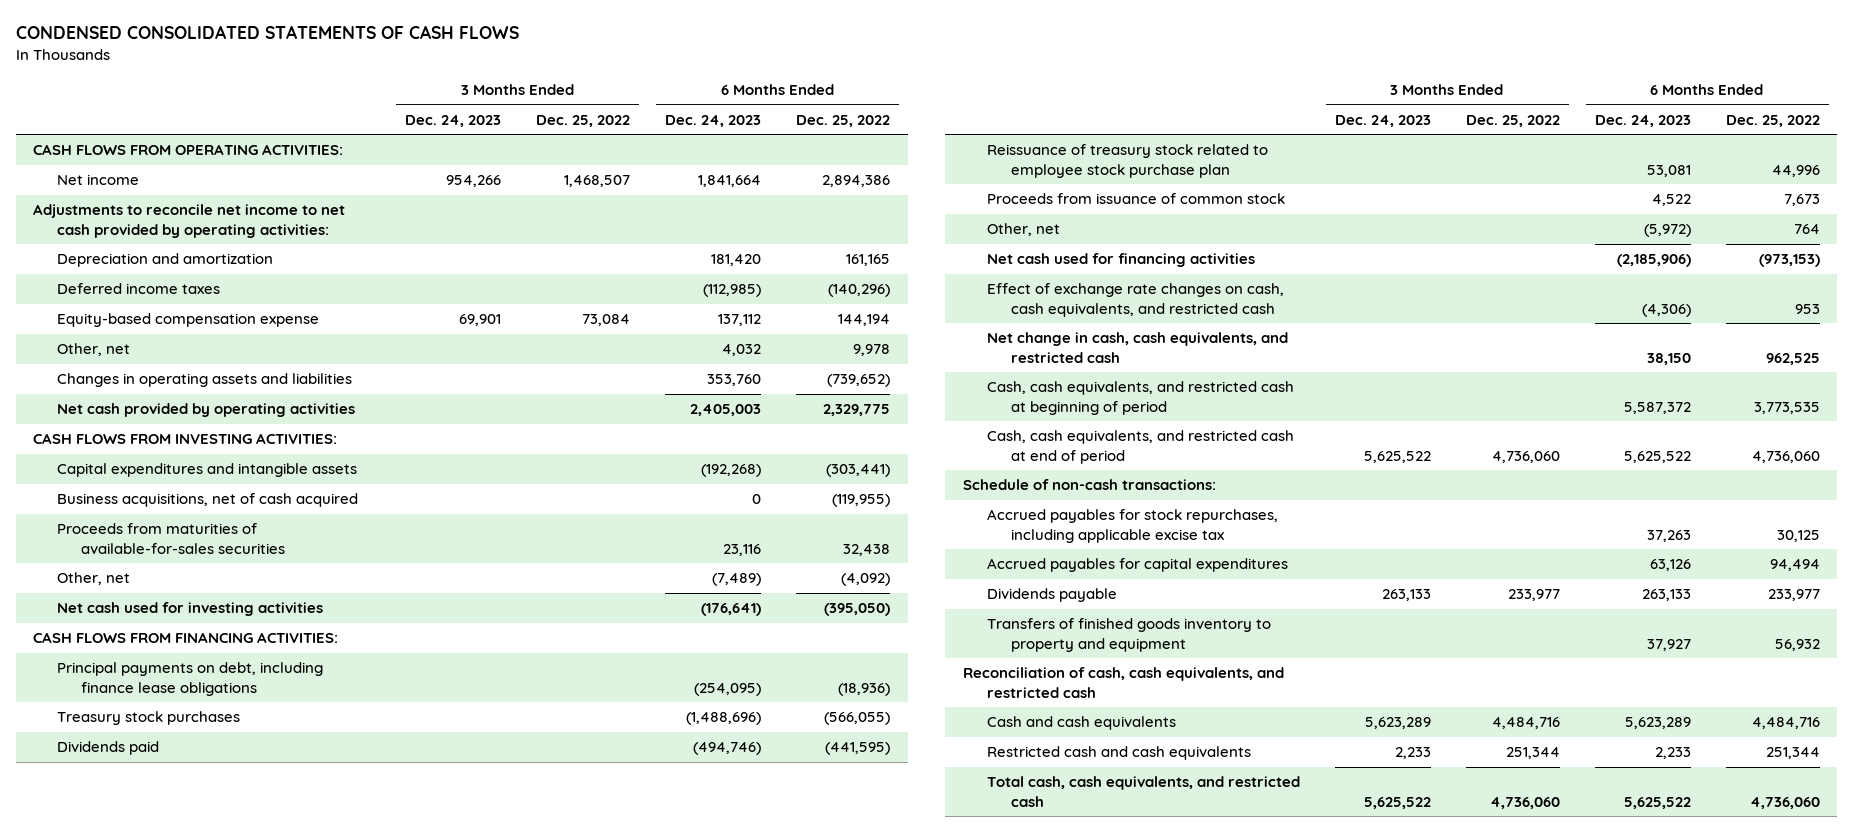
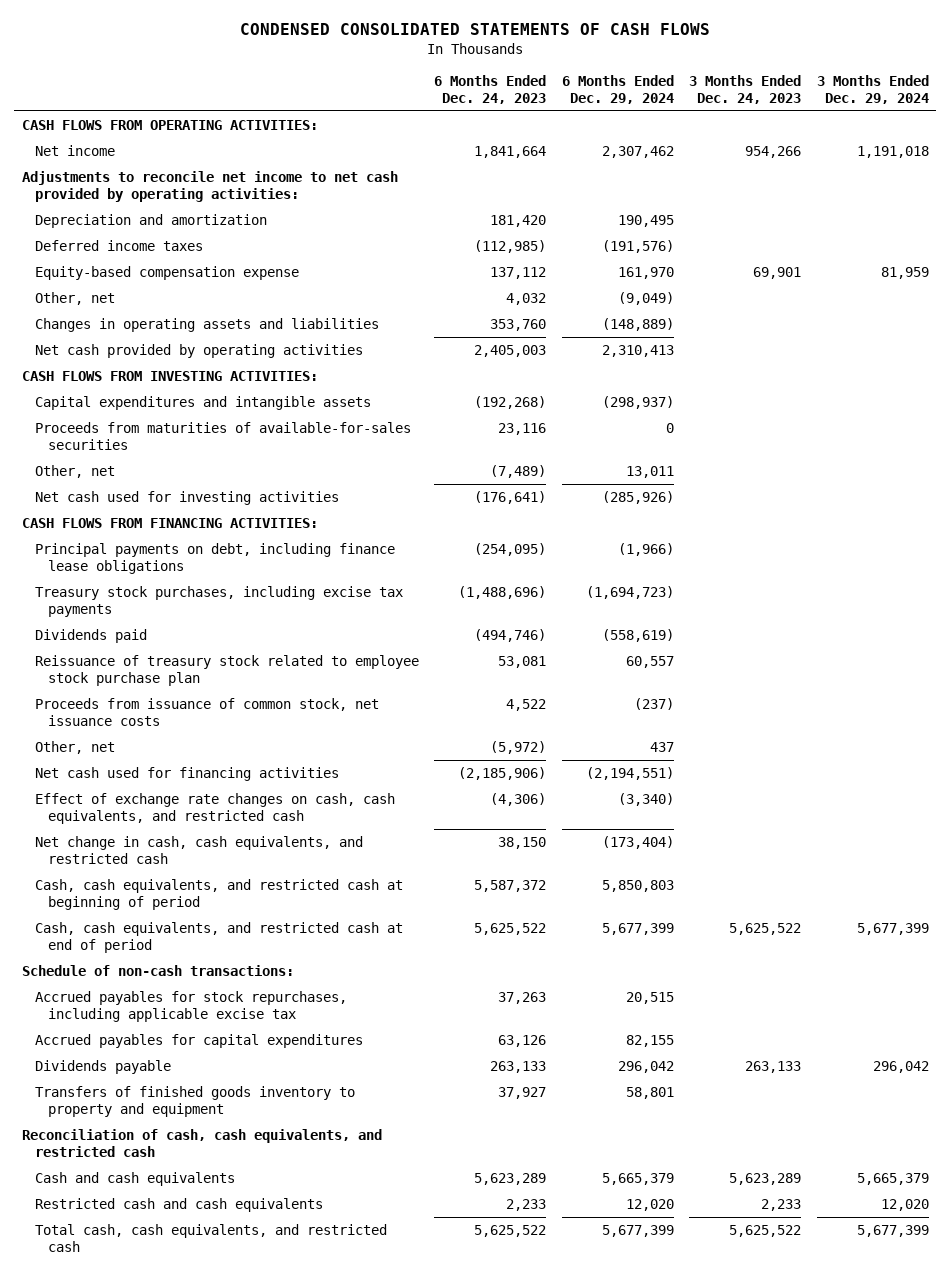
[536,114,631,127] Dec. 25, 2022 -> none
[796,114,891,127] Dec. 25, 2022 -> none
none -> [561,74,674,104] 6 Months Ended Dec. 29, 2024
none -> [816,74,929,104] 3 Months Ended Dec. 29, 2024
[57,493,359,508] Business acquisitions, net of cash acquired -> none
[57,711,241,726] Treasury stock purchases -> [35,586,404,618] Treasury stock purchases, including excise tax payments
[986,193,1285,205] Proceeds from issuance of common stock -> [35,698,380,727] Proceeds from issuance of common stock, net issuance costs

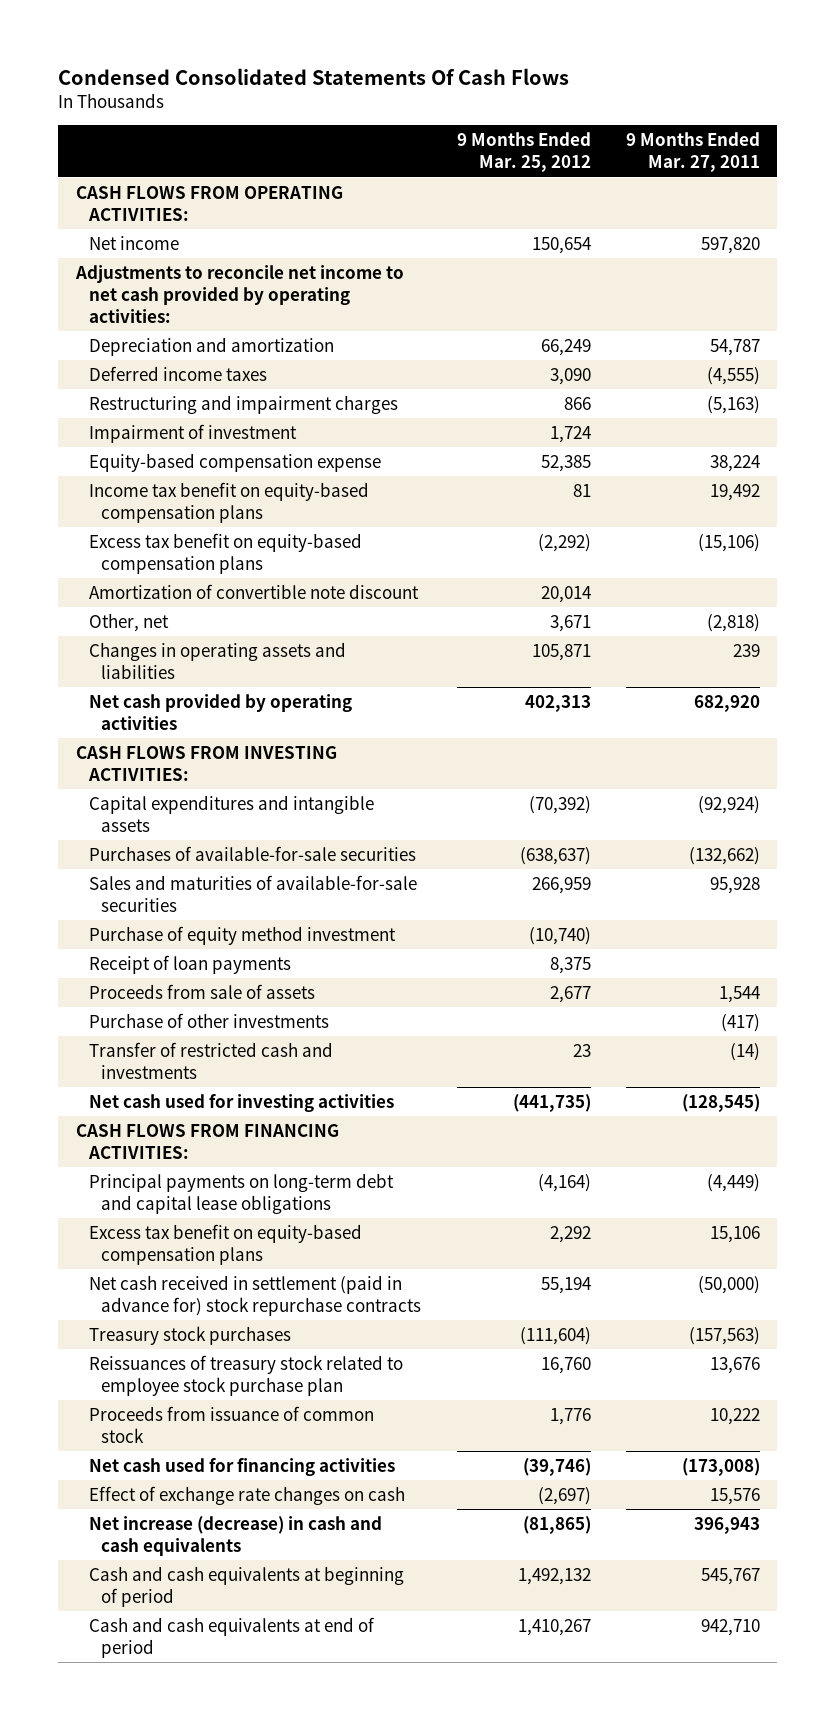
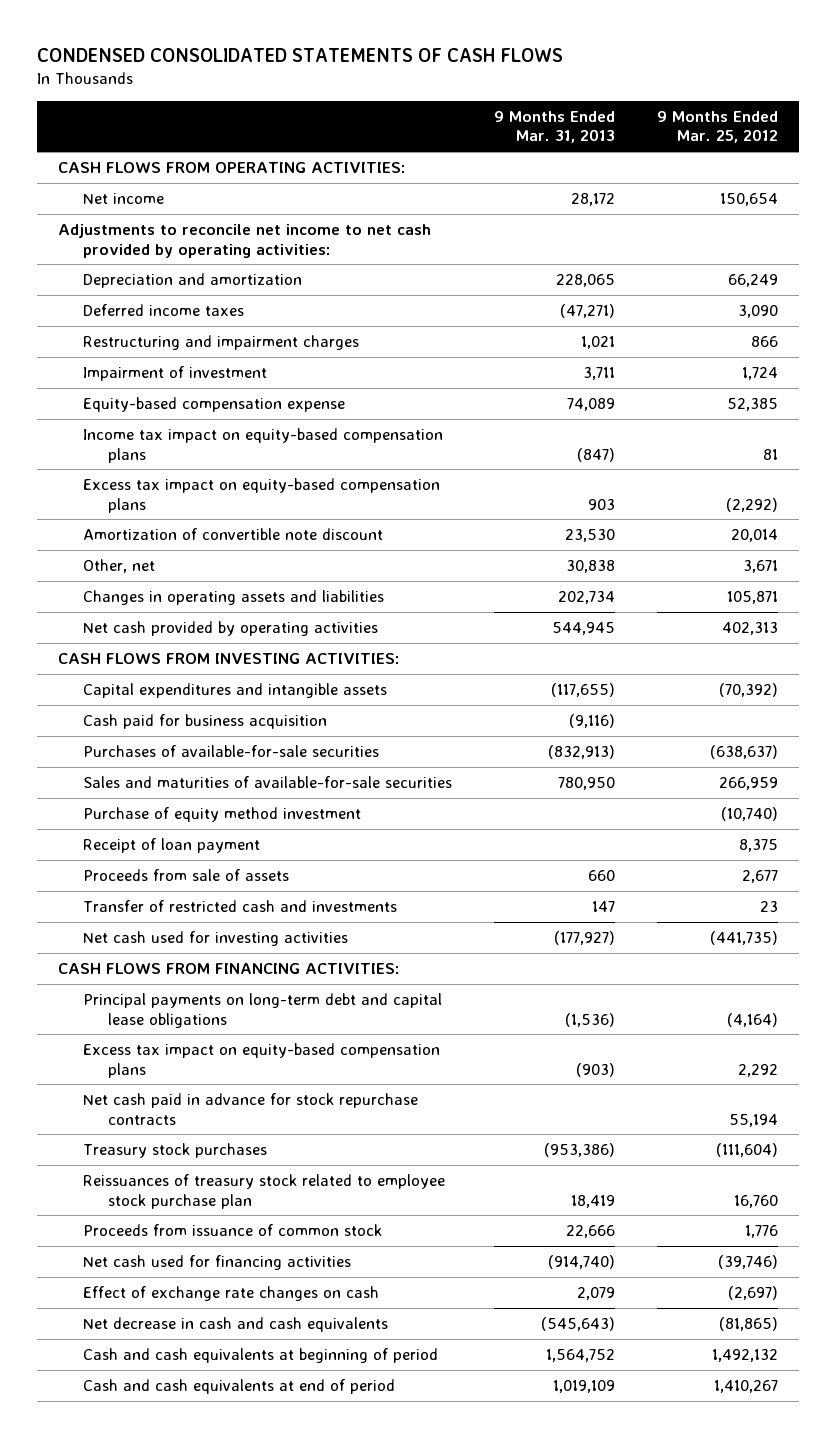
[58,67,570,85] Condensed Consolidated Statements Of Cash Flows -> [36,48,563,63] CONDENSED CONSOLIDATED STATEMENTS OF CASH FLOWS
[625,132,760,173] 9 Months Ended Mar. 27, 2011 -> none
none -> [493,110,615,144] 9 Months Ended Mar. 31, 2013
[88,482,369,524] Income tax benefit on equity-based compensation plans -> [82,427,443,463] Income tax impact on equity-based compensation plans
[88,533,362,575] Excess tax benefit on equity-based compensation plans -> [82,477,440,513] Excess tax impact on equity-based compensation plans
none -> [82,713,327,729] Cash paid for business acquisition
[88,955,291,975] Receipt of loan payments -> [82,837,260,853] Receipt of loan payment
[88,1013,329,1029] Purchase of other investments -> none
[88,1224,362,1266] Excess tax benefit on equity-based compensation plans -> [82,1042,440,1078] Excess tax impact on equity-based compensation plans
[88,1275,422,1317] Net cash received in settlement (paid in advance for) stock repurchase contracts -> [82,1092,418,1125] Net cash paid in advance for stock repurchase contracts
[88,1516,382,1557] Net increase (decrease) in cash and cash equivalents -> [82,1316,388,1332] Net decrease in cash and cash equivalents

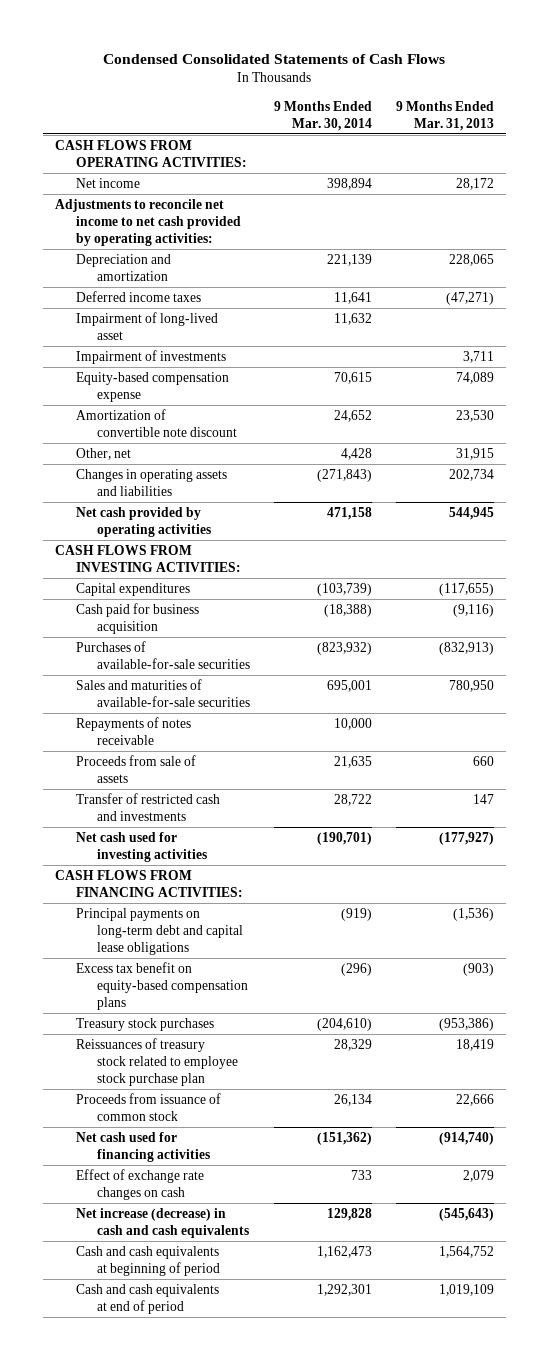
[36,48,563,63] CONDENSED CONSOLIDATED STATEMENTS OF CASH FLOWS -> [103,53,446,64] Condensed Consolidated Statements of Cash Flows
[656,110,778,144] 9 Months Ended Mar. 25, 2012 -> none
none -> [273,100,372,131] 9 Months Ended Mar. 30, 2014
[82,334,359,350] Restructuring and impairment charges -> none
none -> [75,311,218,340] Impairment of long-lived asset
[82,365,267,381] Impairment of investment -> [75,349,226,364] Impairment of investments
[82,427,443,463] Income tax impact on equity-based compensation plans -> none
[82,477,440,513] Excess tax impact on equity-based compensation plans -> none
[565,559,615,573] 30,838 -> [455,447,494,460] 31,915
[82,682,387,698] Capital expenditures and intangible assets -> [75,582,190,596] Capital expenditures
[82,806,361,822] Purchase of equity method investment -> none
[82,837,260,853] Receipt of loan payment -> none
none -> [75,716,191,745] Repayments of notes receivable
[82,1092,418,1125] Net cash paid in advance for stock repurchase contracts -> none
[82,1042,440,1078] Excess tax impact on equity-based compensation plans -> [75,961,248,1010] Excess tax benefit on equity-based compensation plans
[82,1316,388,1332] Net decrease in cash and cash equivalents -> [75,1207,249,1238] Net increase (decrease) in cash and cash equivalents

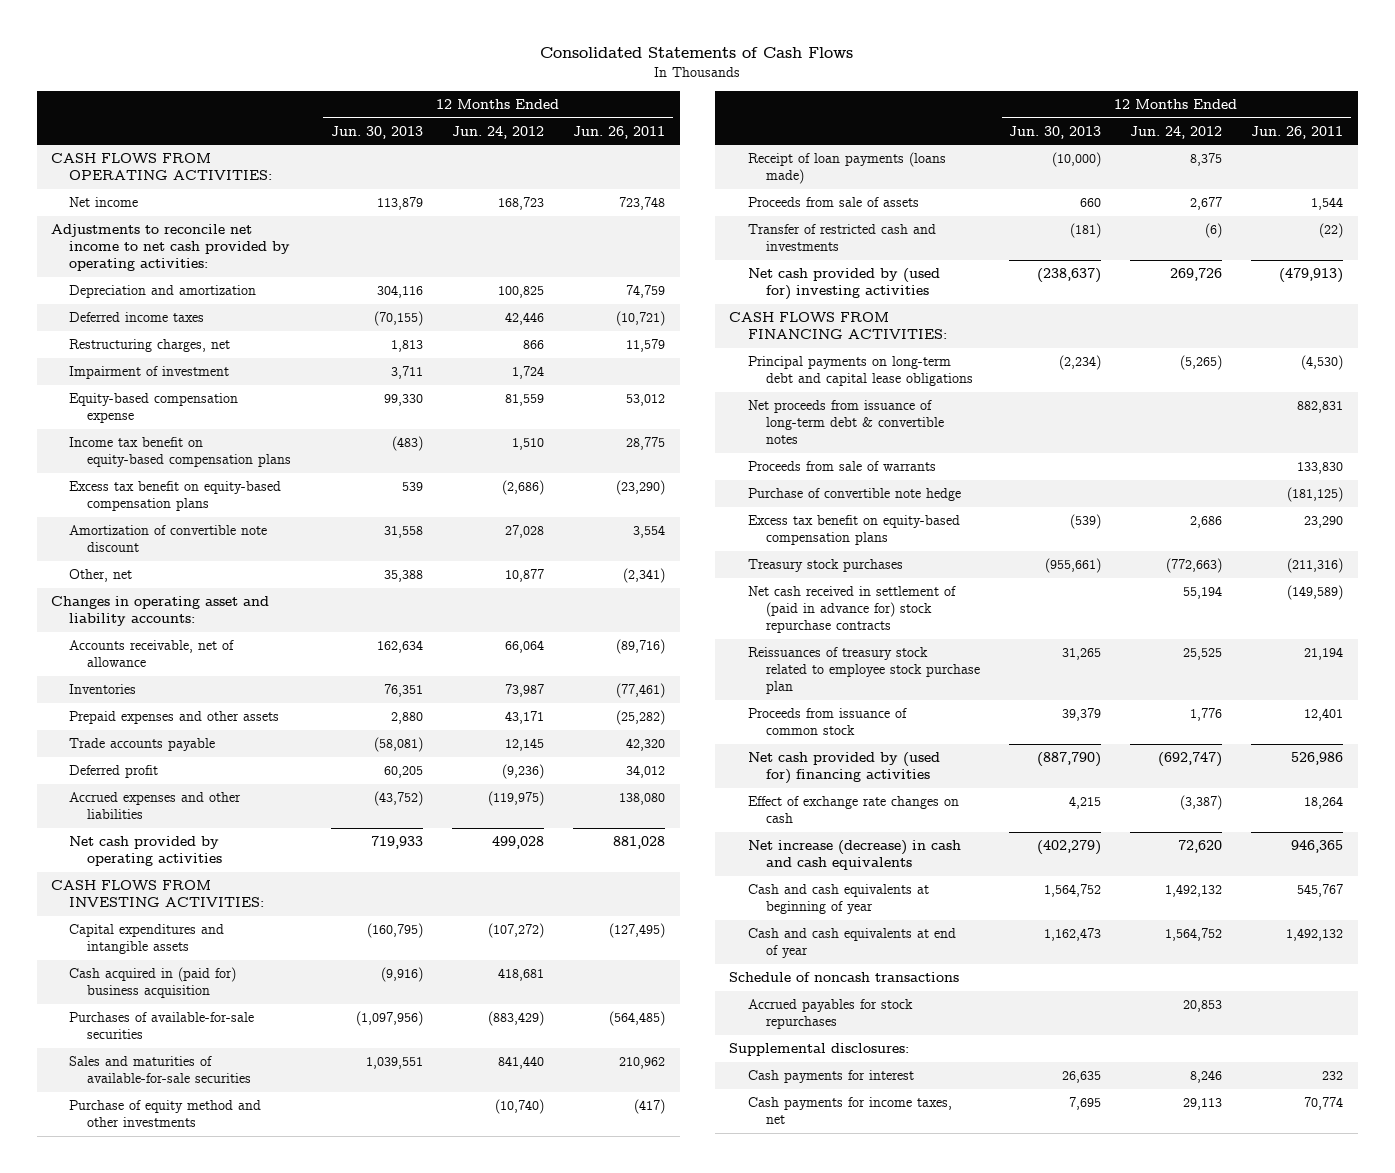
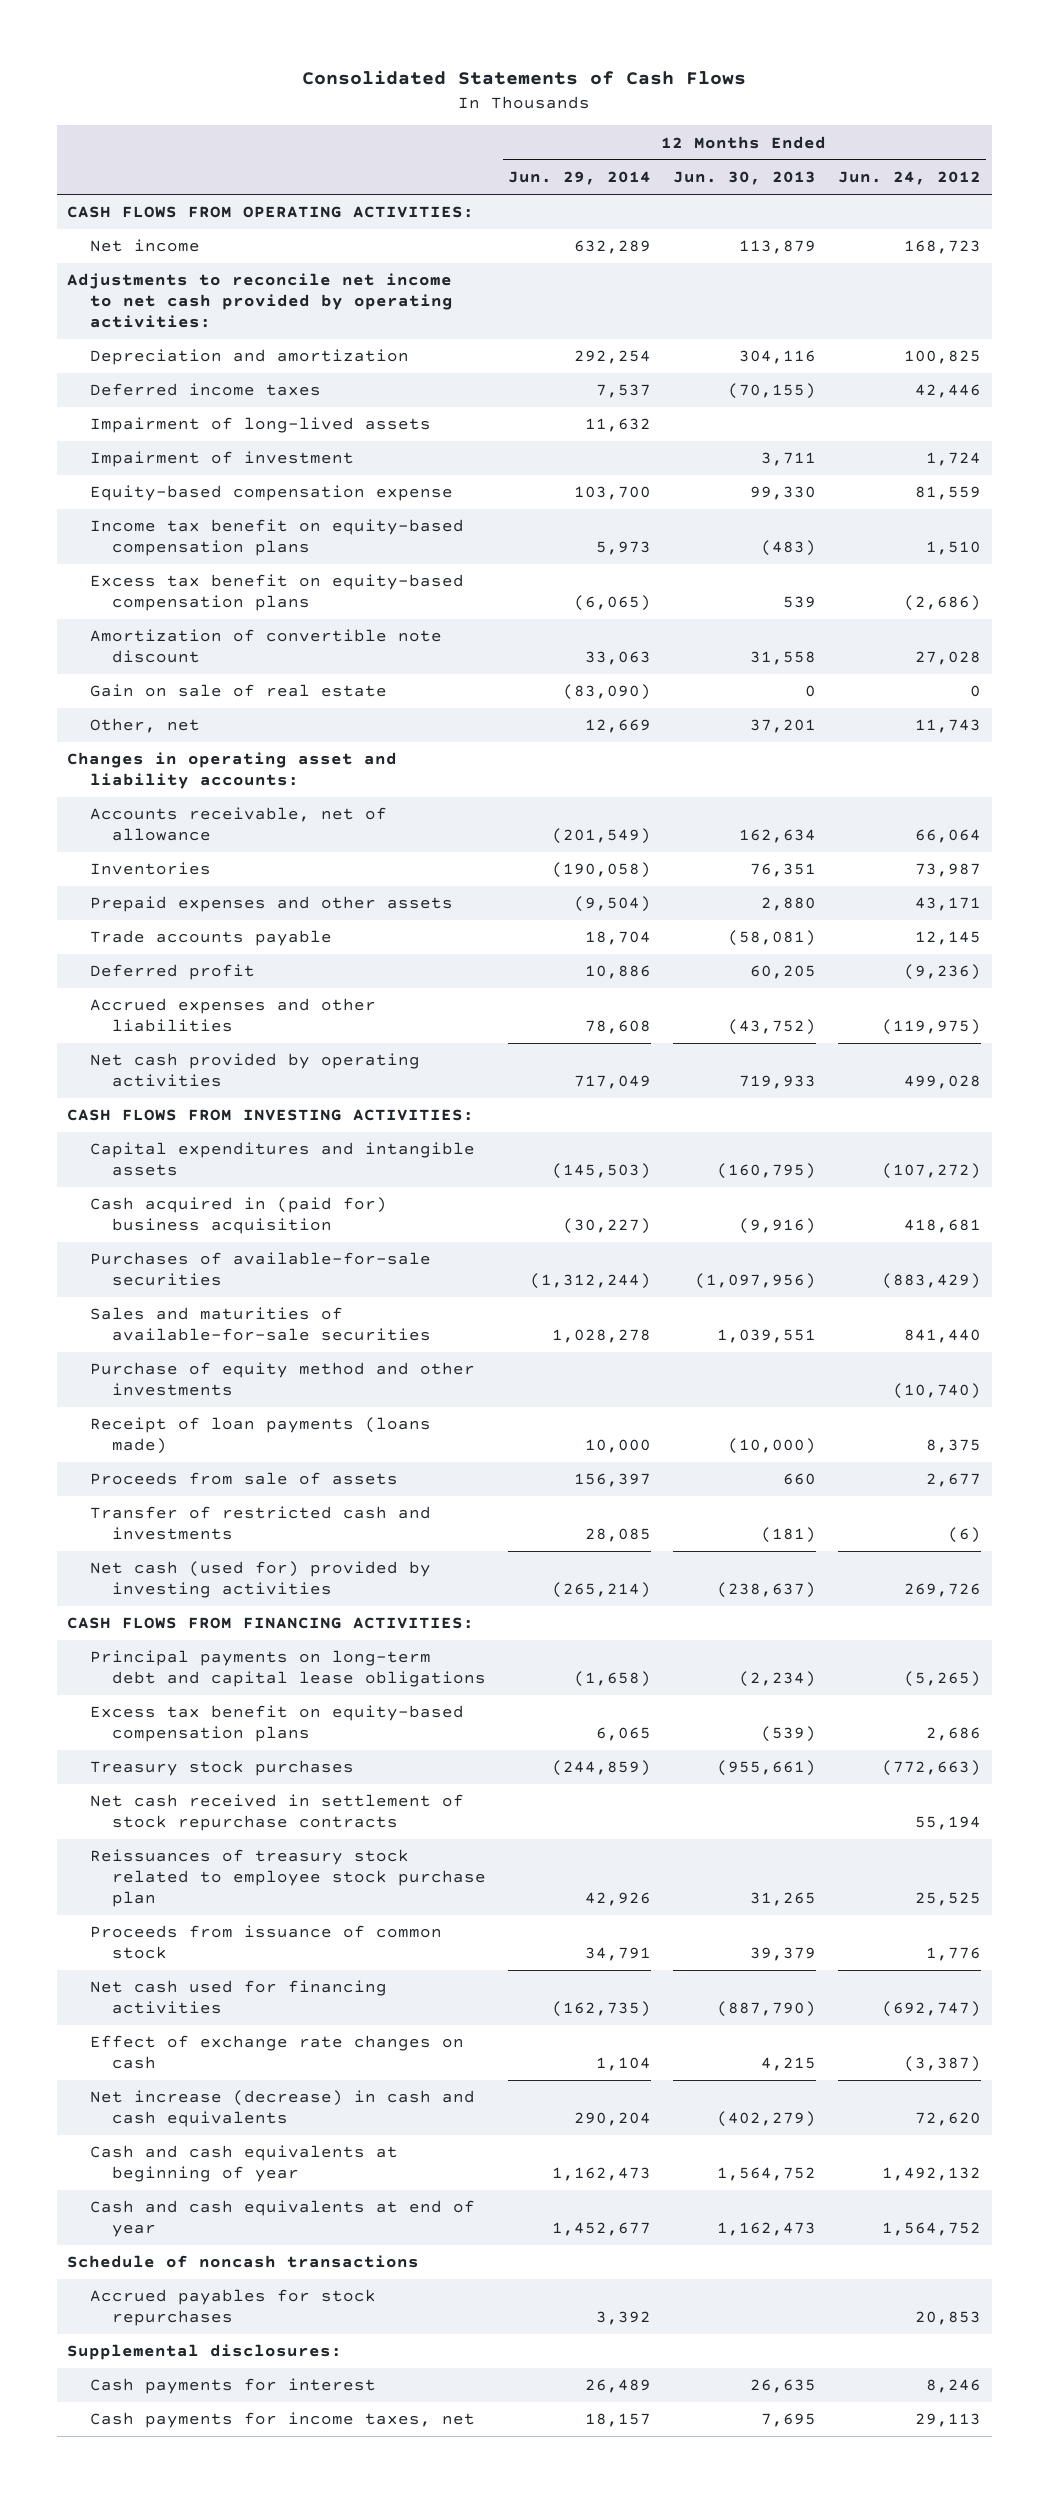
[573,125,666,139] Jun. 26, 2011 -> none
none -> [508,171,652,186] Jun. 29, 2014
[69,339,231,353] Restructuring charges, net -> none
none -> [89,417,431,434] Impairment of long-lived assets
none -> [89,684,387,698] Gain on sale of real estate
[383,570,423,583] 35,388 -> [749,719,816,734] 37,201
[504,569,544,583] 10,877 -> [914,719,981,734] 11,743
[747,268,940,301] Net cash provided by (used for) investing activities -> [89,1561,431,1599] Net cash (used for) provided by investing activities
[747,400,944,445] Net proceeds from issuance of long-term debt & convertible notes -> none
[747,461,936,472] Proceeds from sale of warrants -> none
[747,488,961,502] Purchase of convertible note hedge -> none
[747,586,956,634] Net cash received in settlement of (paid in advance for) stock repurchase contracts -> [89,1794,464,1832] Net cash received in settlement of stock repurchase contracts
[747,752,940,785] Net cash provided by (used for) financing activities -> [89,1980,387,2015] Net cash used for financing activities

